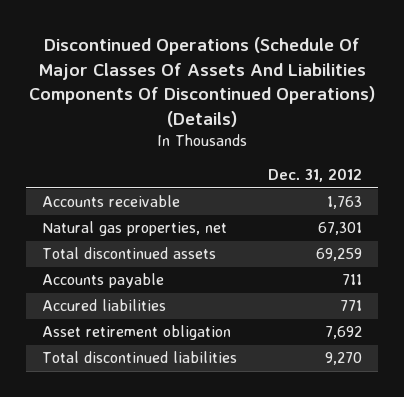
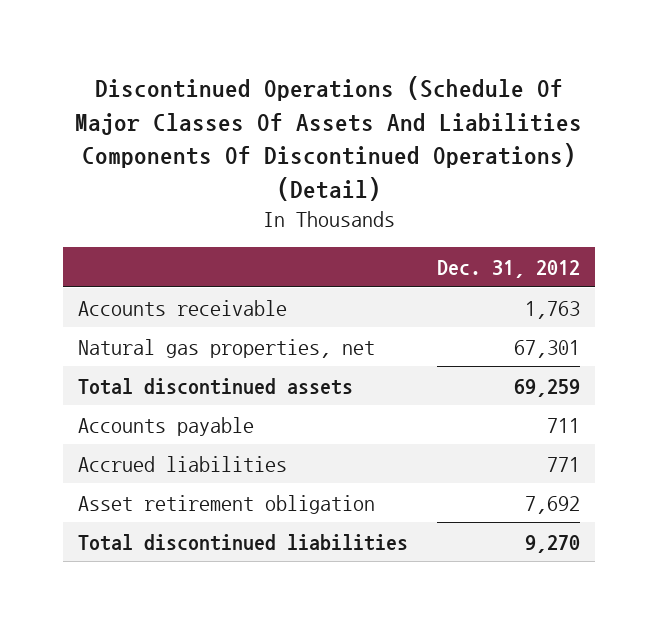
[28,36,375,127] Discontinued Operations (Schedule Of Major Classes Of Assets And Liabilities Components Of Discontinued Operations) (Details) -> [75,76,583,201] Discontinued Operations (Schedule Of Major Classes Of Assets And Liabilities Components Of Discontinued Operations) (Detail)
[41,299,166,312] Accured liabilities -> [77,455,287,472] Accrued liabilities

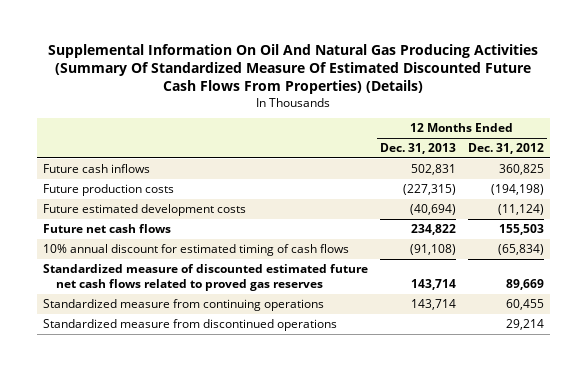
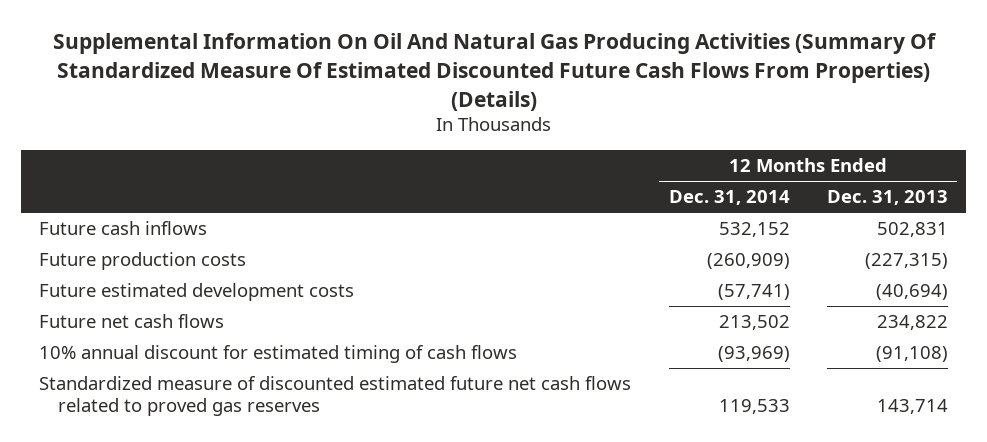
[467,143,544,155] Dec. 31, 2012 -> none
none -> [668,190,790,206] Dec. 31, 2014
[42,298,324,311] Standardized measure from continuing operations -> none
[42,318,337,331] Standardized measure from discontinued operations -> none

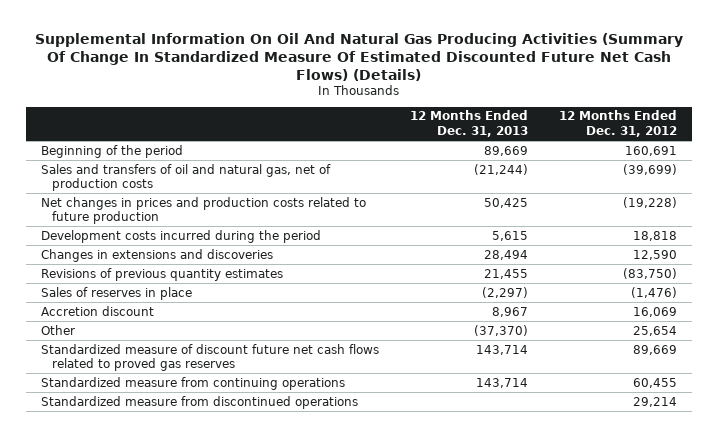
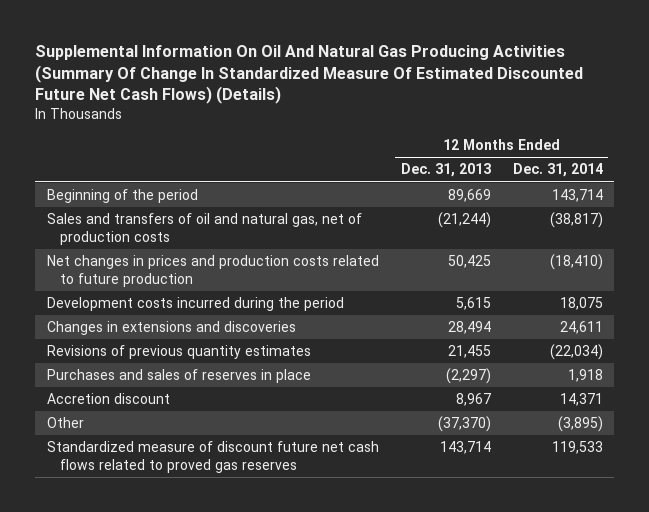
[558,110,677,138] 12 Months Ended Dec. 31, 2012 -> none
none -> [512,163,603,178] Dec. 31, 2014
[41,286,193,300] Sales of reserves in place -> [46,369,311,384] Purchases and sales of reserves in place
[41,376,346,390] Standardized measure from continuing operations -> none
[41,395,359,409] Standardized measure from discontinued operations -> none

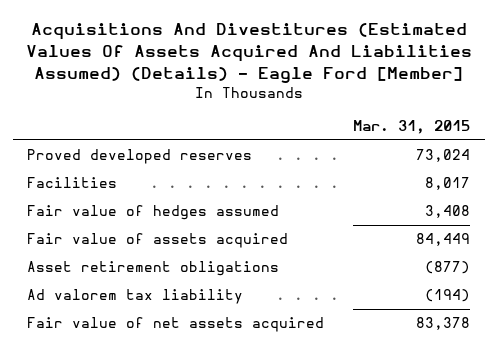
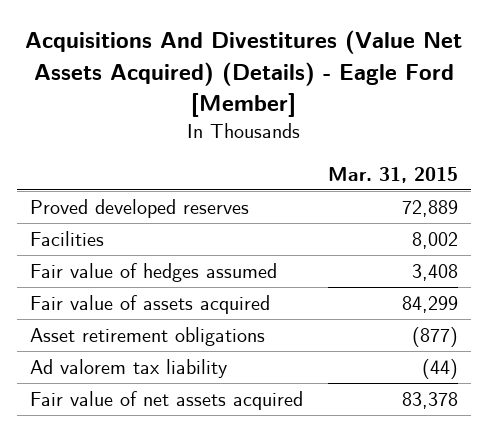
[25,23,472,83] Acquisitions And Divestitures (Estimated Values Of Assets Acquired And Liabilities Assumed) (Details) - Eagle Ford [Member] -> [24,30,462,117] Acquisitions And Divestitures (Value Net Assets Acquired) (Details) - Eagle Ford [Member]
[416,149,471,163] 73,024 -> [402,199,459,217] 72,889
[425,177,471,191] 8,017 -> [412,231,459,249] 8,002
[416,233,471,247] 84,449 -> [402,295,459,313] 84,299
[425,289,471,303] (194) -> [422,358,459,379] (44)

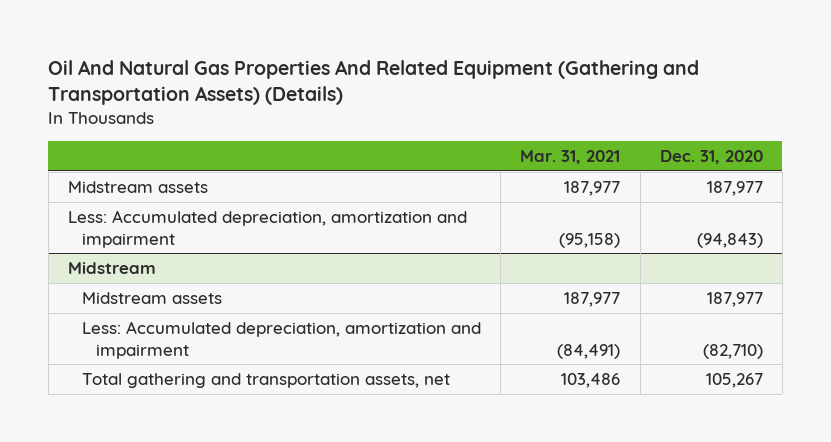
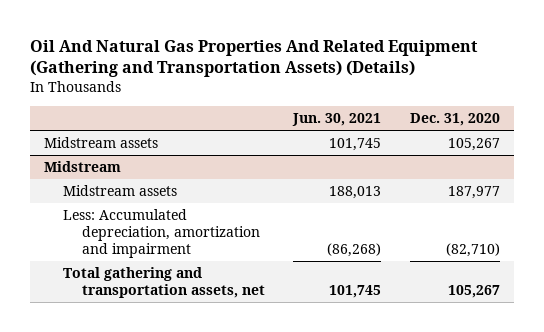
[520,149,621,164] Mar. 31, 2021 -> none
none -> [292,113,382,127] Jun. 30, 2021
[68,209,468,248] Less: Accumulated depreciation, amortization and impairment -> none
[706,180,763,196] 187,977 -> [447,138,500,152] 105,267

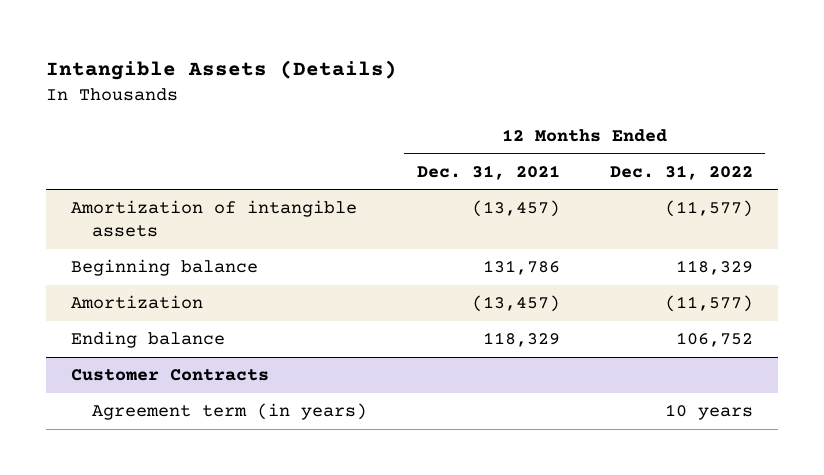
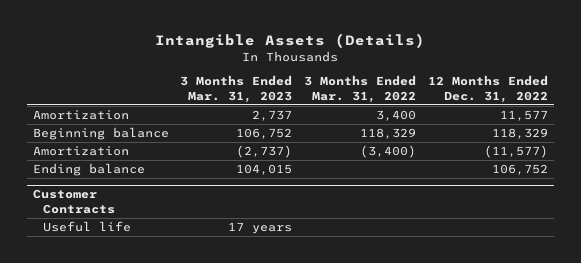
[416,164,560,180] Dec. 31, 2021 -> none
none -> [180,75,293,103] 3 Months Ended Mar. 31, 2023
none -> [304,75,417,103] 3 Months Ended Mar. 31, 2022
[71,200,358,238] Amortization of intangible assets -> none
none -> [32,110,129,121] Amortization
[91,403,367,421] Agreement term (in years) -> none
none -> [42,221,131,233] Useful life

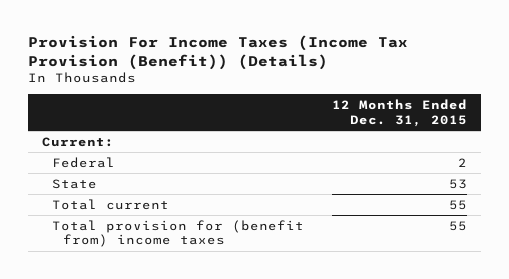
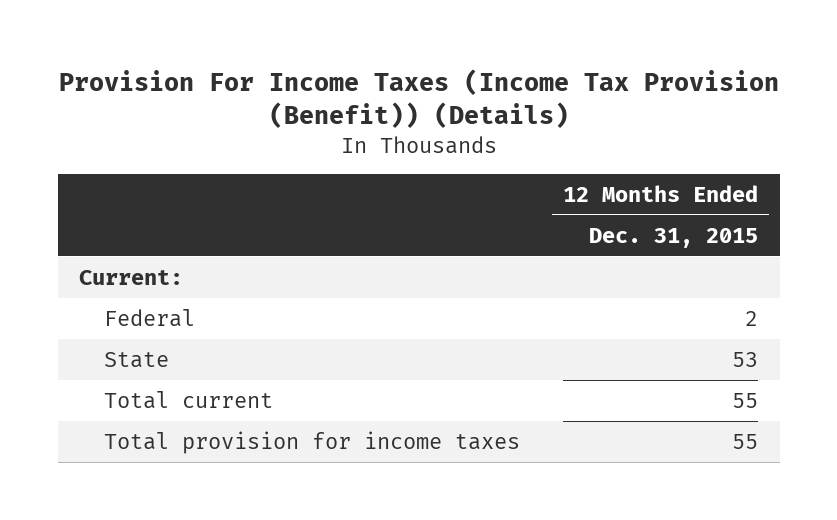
[52,219,305,248] Total provision for (benefit from) income taxes -> [103,430,520,454] Total provision for income taxes

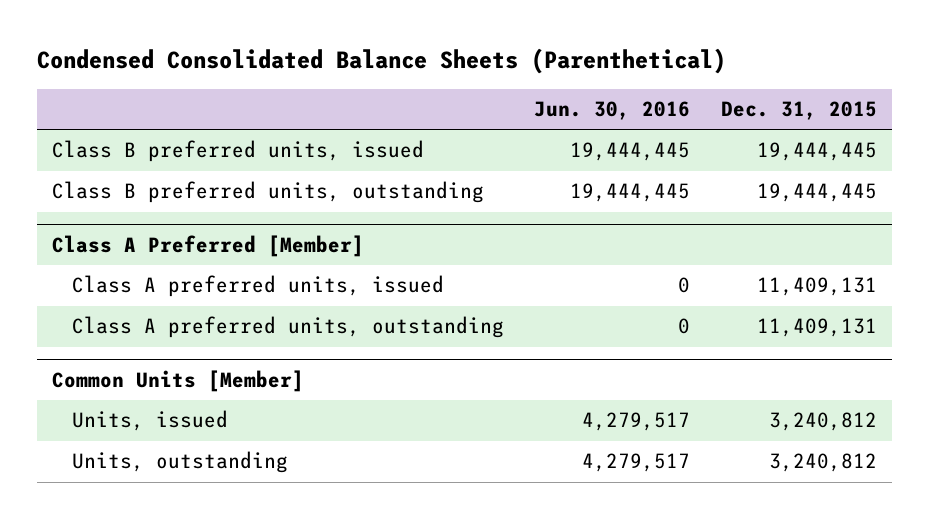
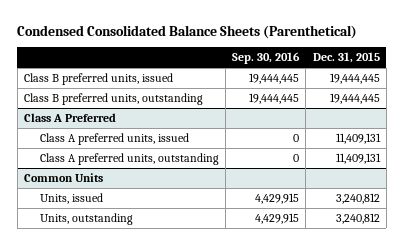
[534,101,691,121] Jun. 30, 2016 -> none
none -> [232,52,301,65] Sep. 30, 2016
[51,234,364,257] Class A Preferred [Member] -> [23,112,116,122] Class A Preferred
[51,369,304,392] Common Units [Member] -> [23,172,103,182] Common Units

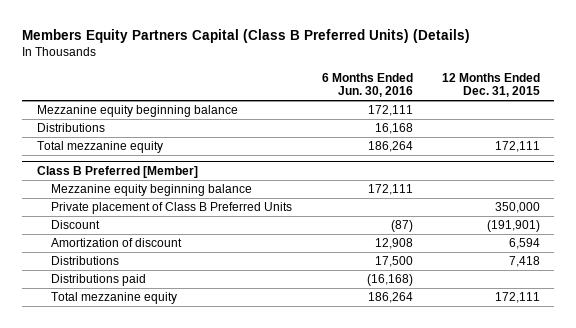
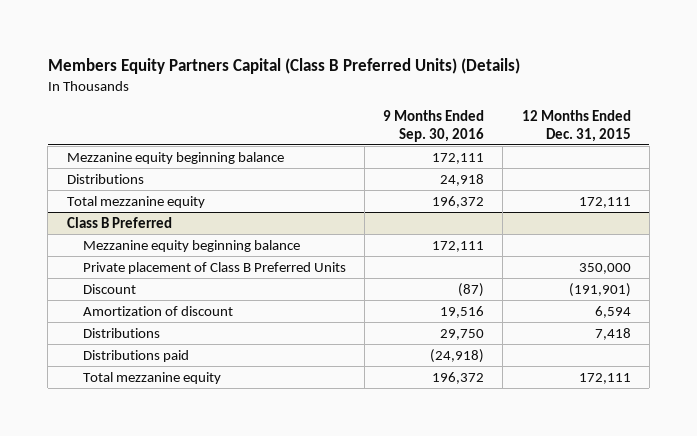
[321,72,413,98] 6 Months Ended Jun. 30, 2016 -> none
none -> [383,110,485,142] 9 Months Ended Sep. 30, 2016
[36,166,198,179] Class B Preferred [Member] -> [66,216,172,228] Class B Preferred

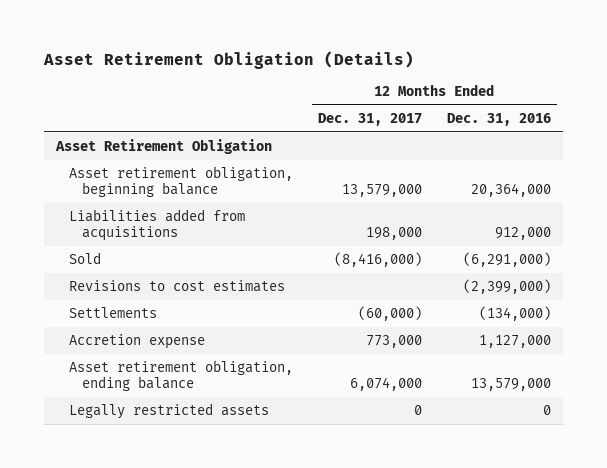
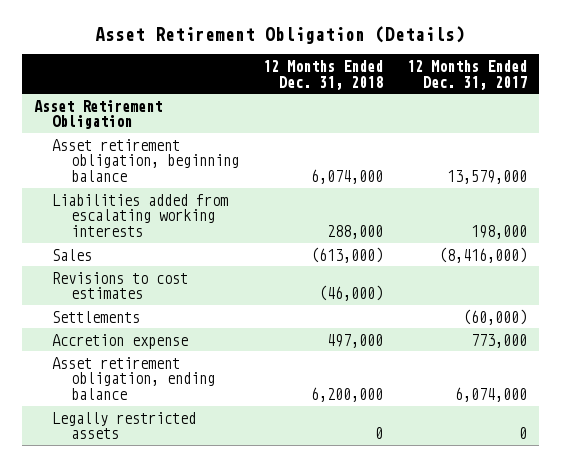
[446,112,551,126] Dec. 31, 2016 -> none
none -> [263,59,384,90] 12 Months Ended Dec. 31, 2018
[68,209,245,242] Liabilities added from acquisitions -> [52,193,229,238] Liabilities added from escalating working interests
[68,252,101,265] Sold -> [52,248,93,261] Sales

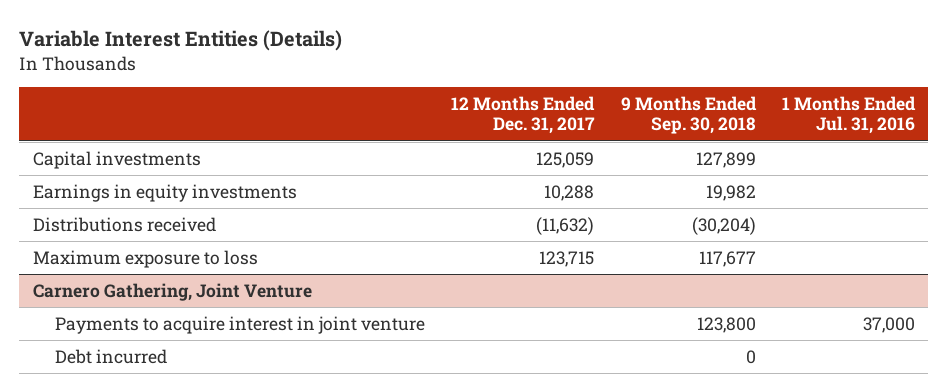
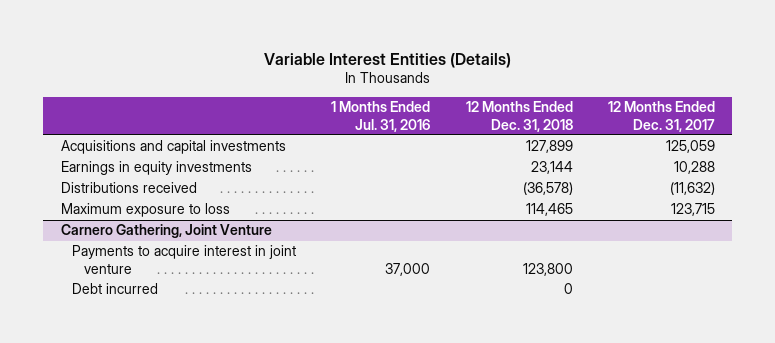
[620,95,757,135] 9 Months Ended Sep. 30, 2018 -> none
none -> [465,101,573,132] 12 Months Ended Dec. 31, 2018
[32,150,201,169] Capital investments -> [60,140,286,155] Acquisitions and capital investments

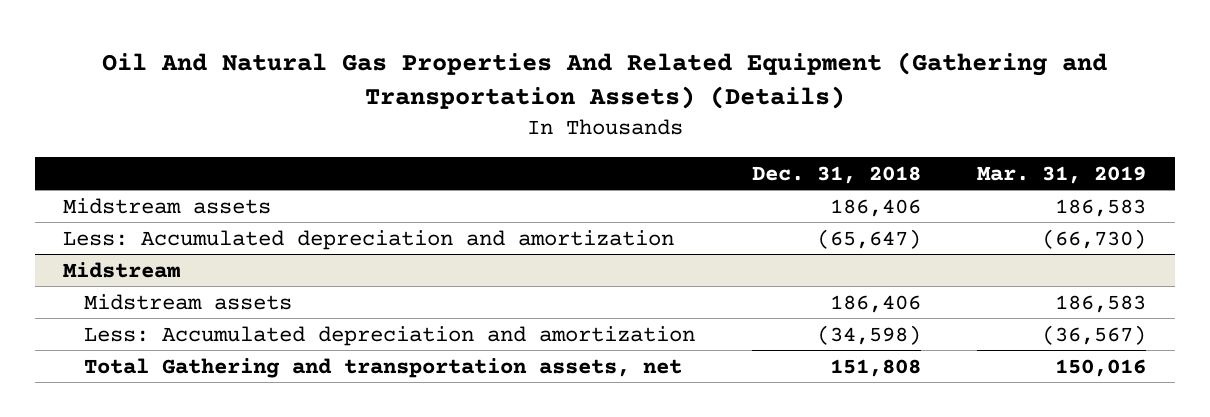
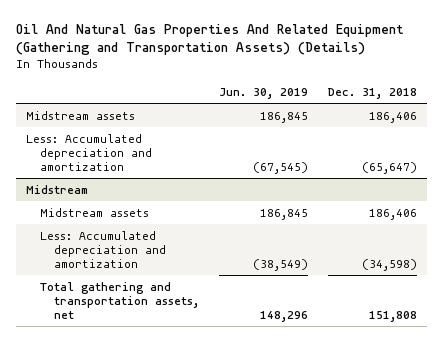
[977,165,1147,184] Mar. 31, 2019 -> none
none -> [219,87,309,99] Jun. 30, 2019
[83,357,682,378] Total Gathering and transportation assets, net -> [40,281,200,319] Total gathering and transportation assets, net

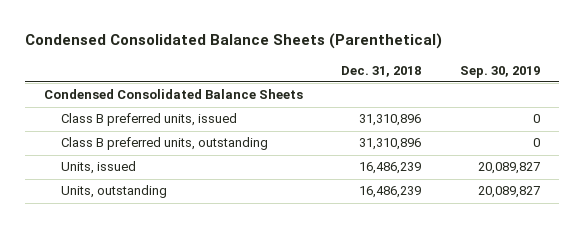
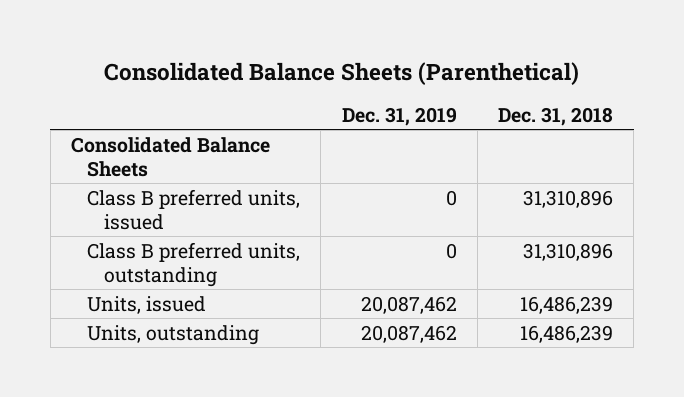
[24,33,442,50] Condensed Consolidated Balance Sheets (Parenthetical) -> [103,62,579,86] Consolidated Balance Sheets (Parenthetical)
[459,65,540,78] Sep. 30, 2019 -> none
none -> [341,106,457,126] Dec. 31, 2019
[43,89,303,100] Condensed Consolidated Balance Sheets -> [70,136,270,177] Consolidated Balance Sheets

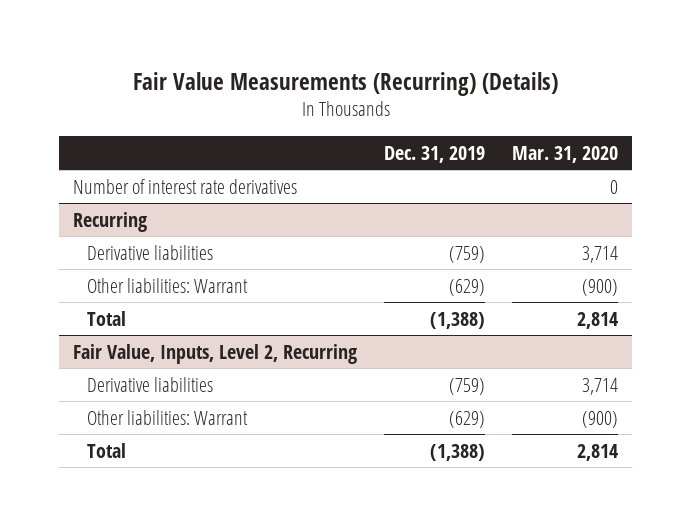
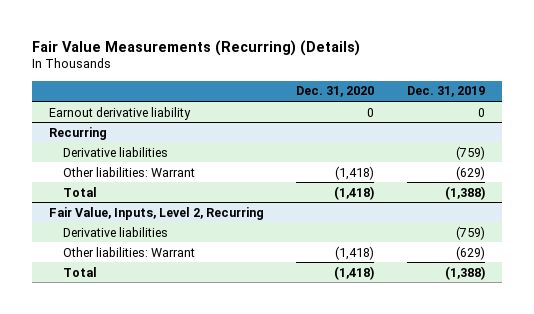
[512,145,619,163] Mar. 31, 2020 -> none
none -> [296,86,375,98] Dec. 31, 2020
[72,178,297,194] Number of interest rate derivatives -> none
none -> [48,106,191,120] Earnout derivative liability

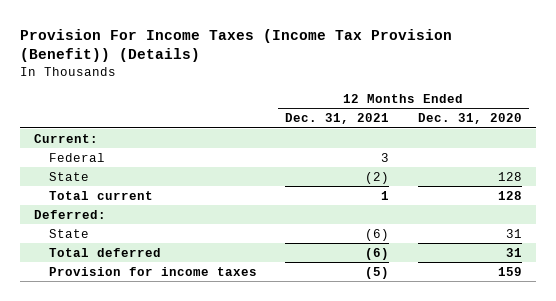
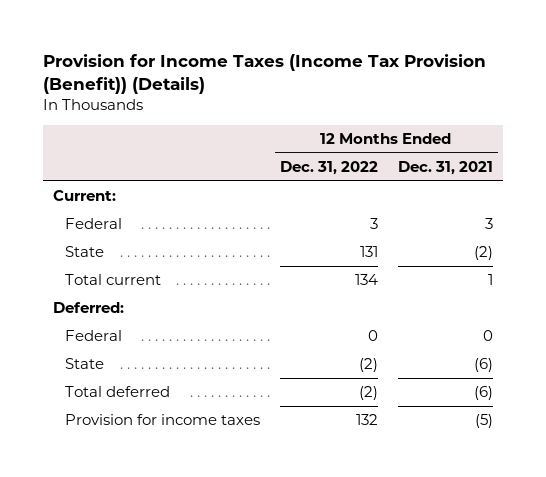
[20,28,453,63] Provision For Income Taxes (Income Tax Provision (Benefit)) (Details) -> [43,53,487,94] Provision for Income Taxes (Income Tax Provision (Benefit)) (Details)
[417,113,522,125] Dec. 31, 2020 -> none
none -> [279,161,378,176] Dec. 31, 2022
none -> [64,330,122,342] Federal

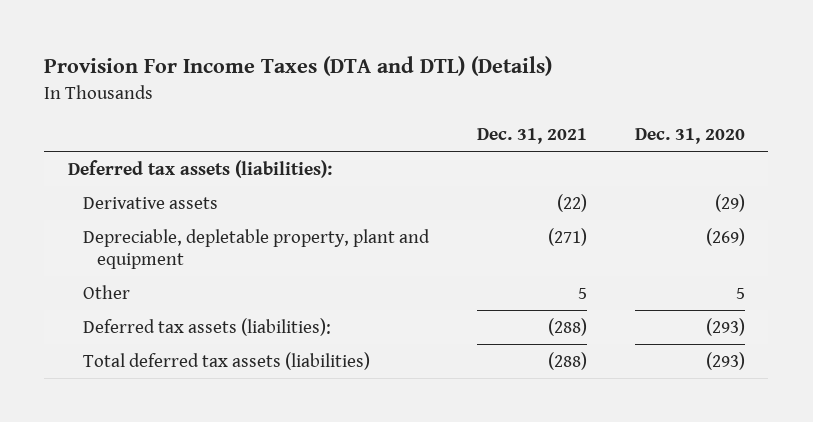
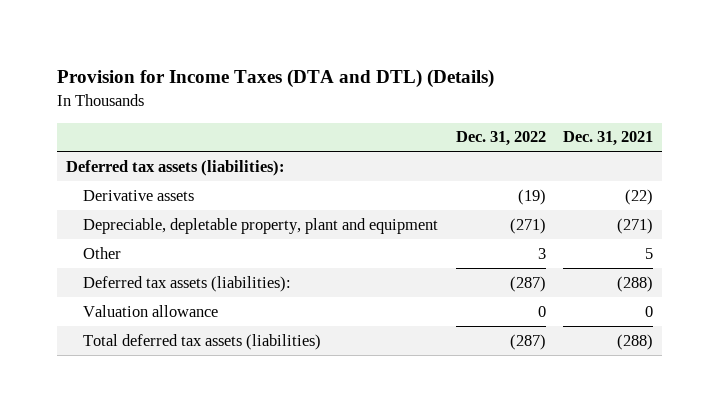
[44,56,553,77] Provision For Income Taxes (DTA and DTL) (Details) -> [57,69,495,89] Provision for Income Taxes (DTA and DTL) (Details)
[634,128,745,145] Dec. 31, 2020 -> none
none -> [455,131,546,147] Dec. 31, 2022
none -> [83,304,219,317] Valuation allowance

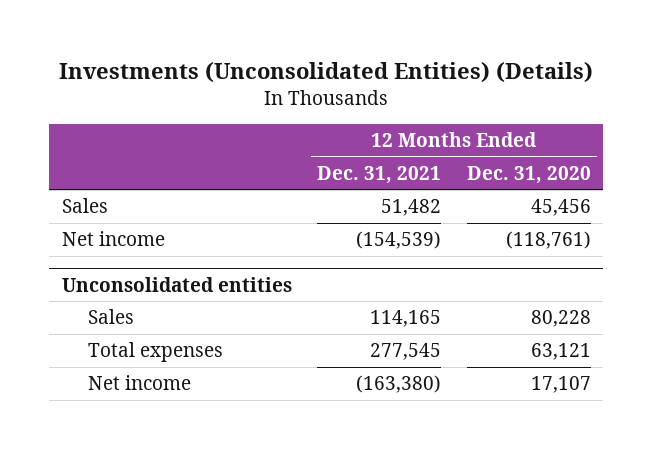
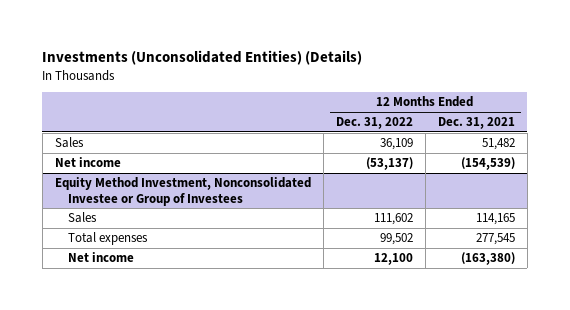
[466,165,591,184] Dec. 31, 2020 -> none
none -> [335,117,413,130] Dec. 31, 2022
[62,276,293,292] Unconsolidated entities -> [54,177,311,206] Equity Method Investment, Nonconsolidated Investee or Group of Investees

